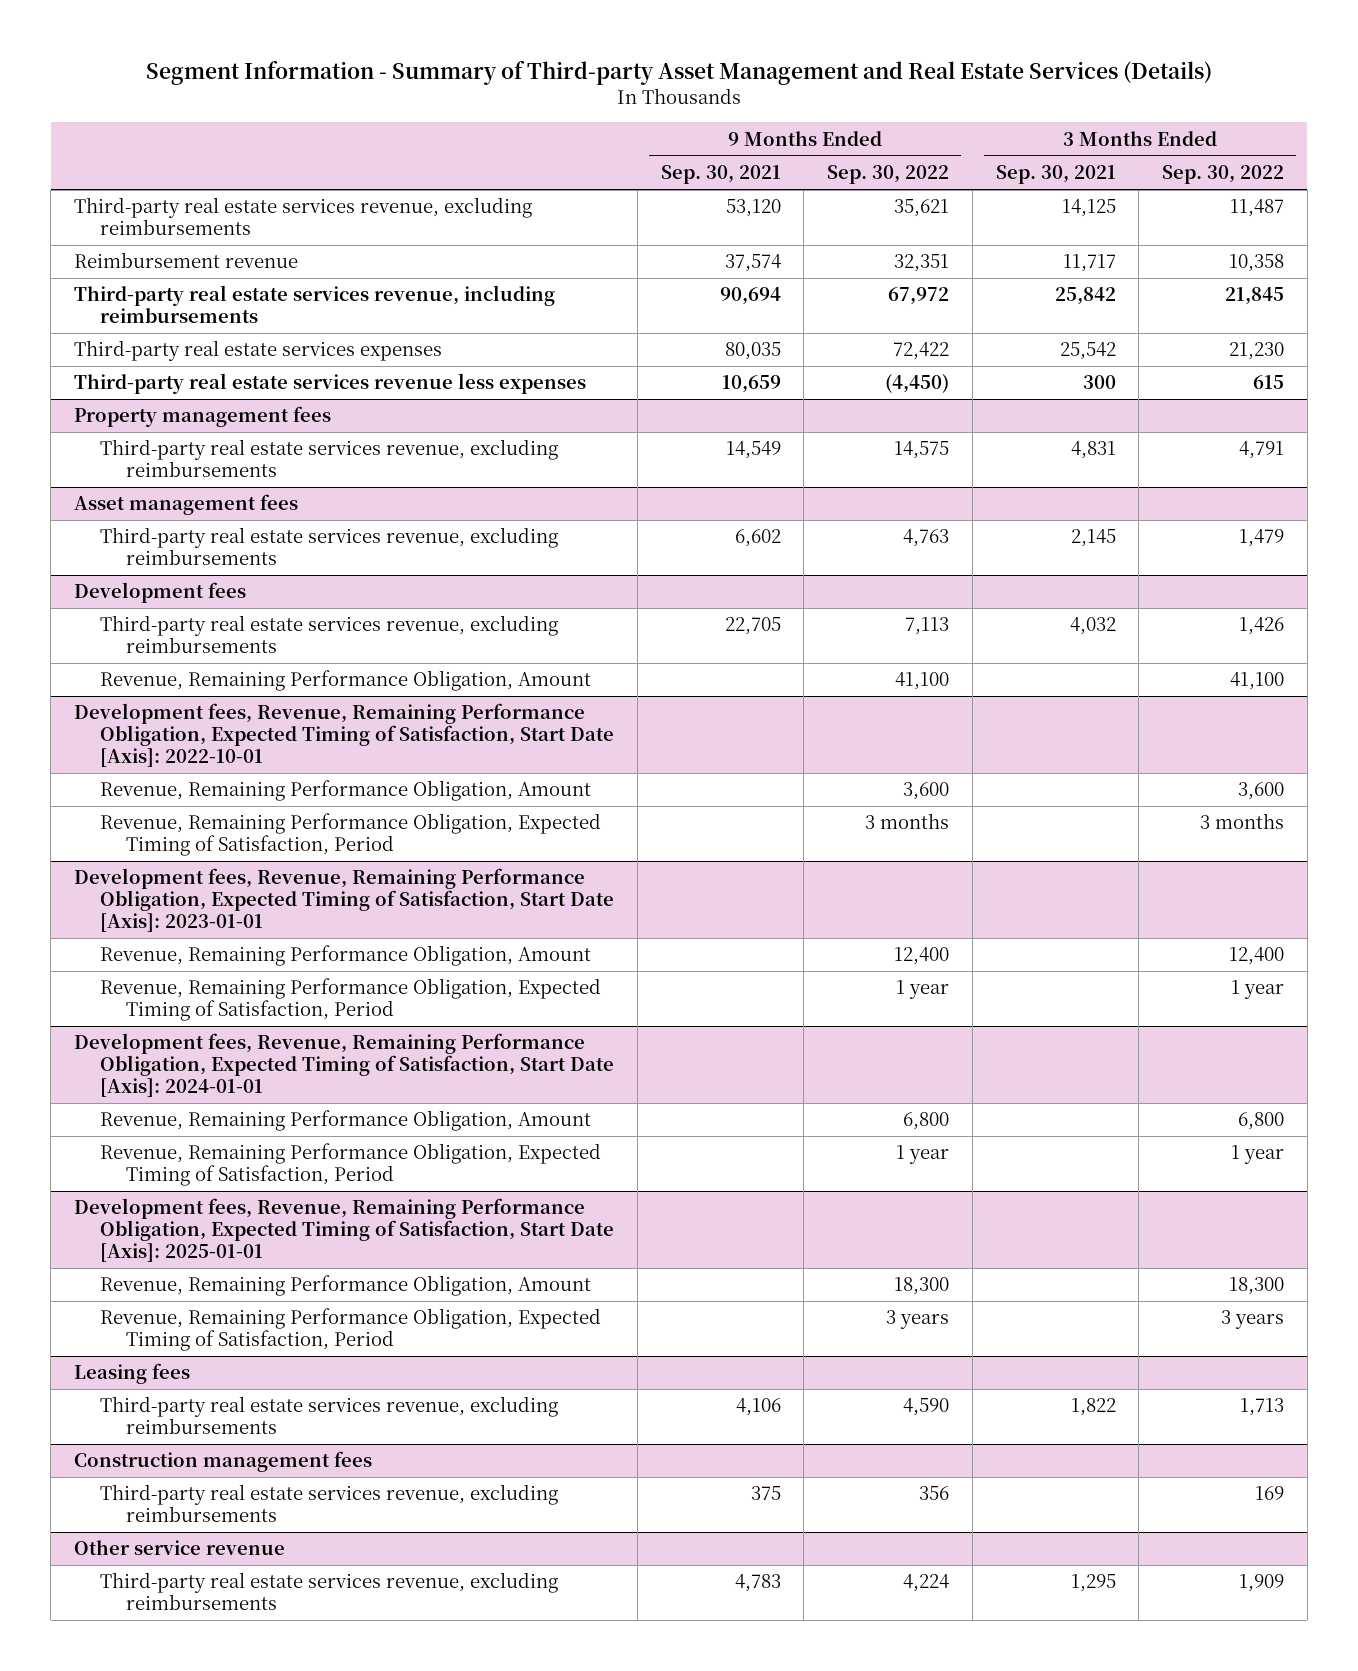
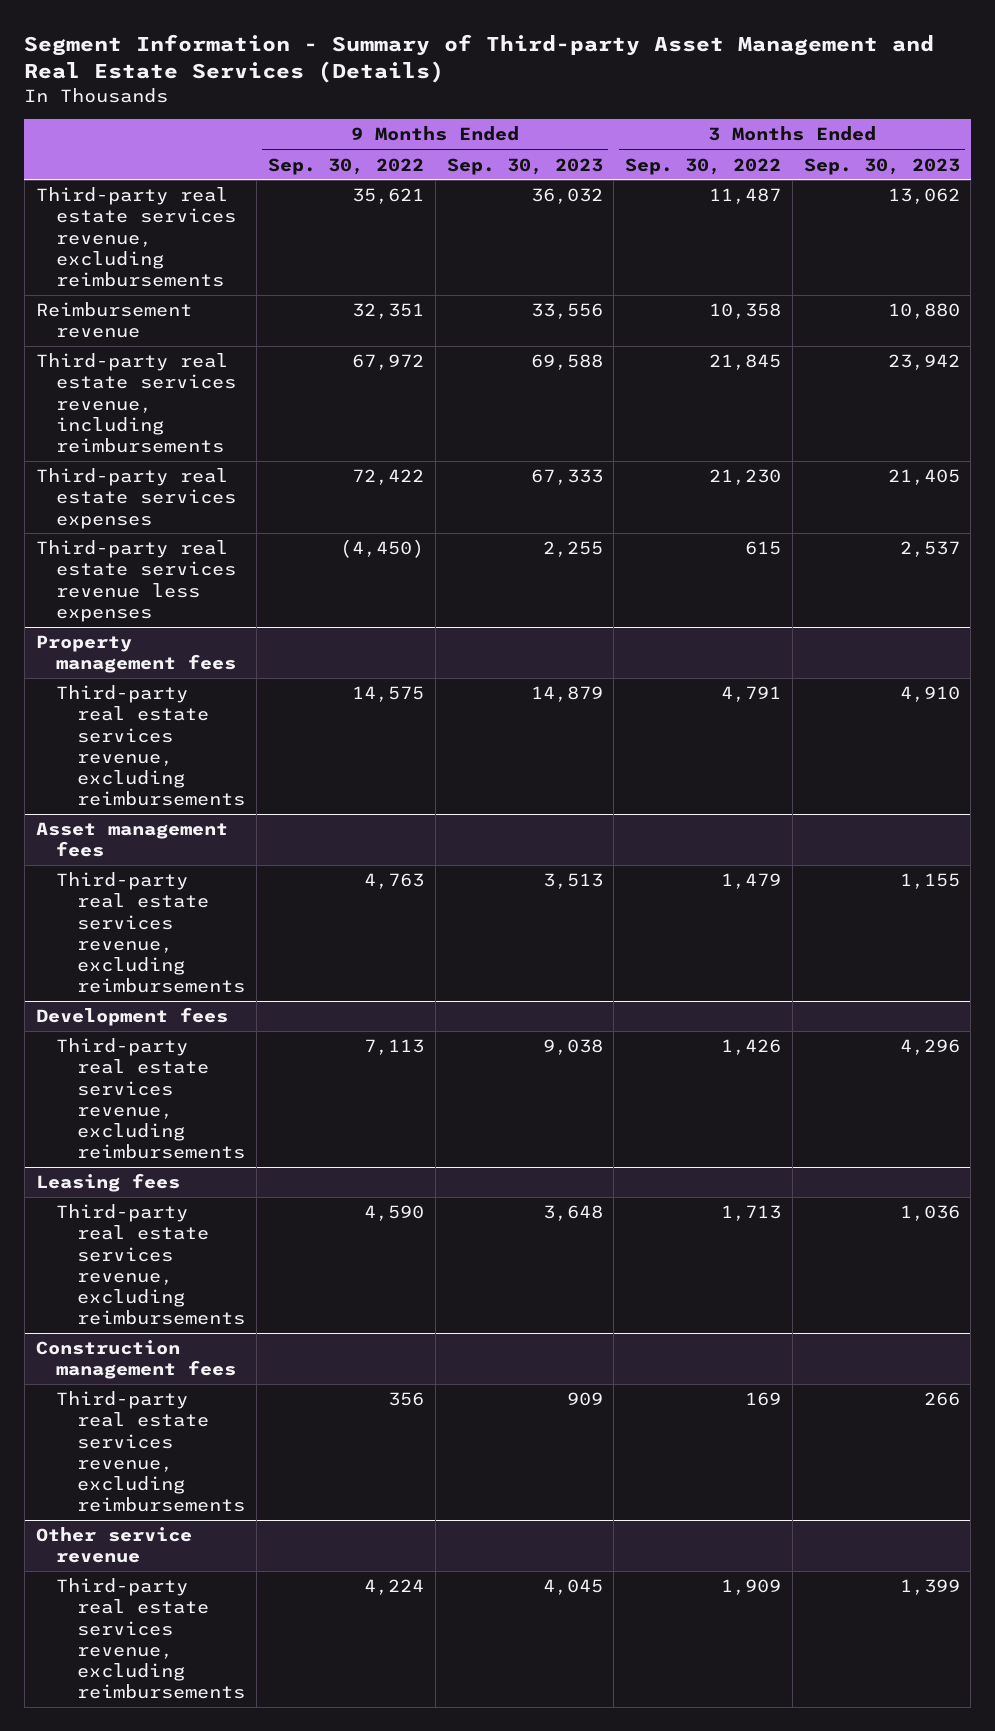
[660,165,781,185] Sep. 30, 2021 -> none
[995,165,1116,185] Sep. 30, 2021 -> none
none -> [446,157,603,175] Sep. 30, 2023
none -> [803,157,960,175] Sep. 30, 2023
[99,670,591,692] Revenue, Remaining Performance Obligation, Amount -> none
[74,703,614,768] Development fees, Revenue, Remaining Performance Obligation, Expected Timing of Satisfaction, Start Date [Axis]: 2022-10-01 -> none
[99,780,591,802] Revenue, Remaining Performance Obligation, Amount -> none
[99,813,601,857] Revenue, Remaining Performance Obligation, Expected Timing of Satisfaction, Period -> none
[74,868,614,933] Development fees, Revenue, Remaining Performance Obligation, Expected Timing of Satisfaction, Start Date [Axis]: 2023-01-01 -> none
[99,945,591,967] Revenue, Remaining Performance Obligation, Amount -> none
[99,978,601,1022] Revenue, Remaining Performance Obligation, Expected Timing of Satisfaction, Period -> none
[74,1033,614,1098] Development fees, Revenue, Remaining Performance Obligation, Expected Timing of Satisfaction, Start Date [Axis]: 2024-01-01 -> none
[99,1110,591,1132] Revenue, Remaining Performance Obligation, Amount -> none
[99,1143,601,1187] Revenue, Remaining Performance Obligation, Expected Timing of Satisfaction, Period -> none
[74,1198,614,1263] Development fees, Revenue, Remaining Performance Obligation, Expected Timing of Satisfaction, Start Date [Axis]: 2025-01-01 -> none
[99,1275,591,1297] Revenue, Remaining Performance Obligation, Amount -> none
[99,1308,601,1352] Revenue, Remaining Performance Obligation, Expected Timing of Satisfaction, Period -> none

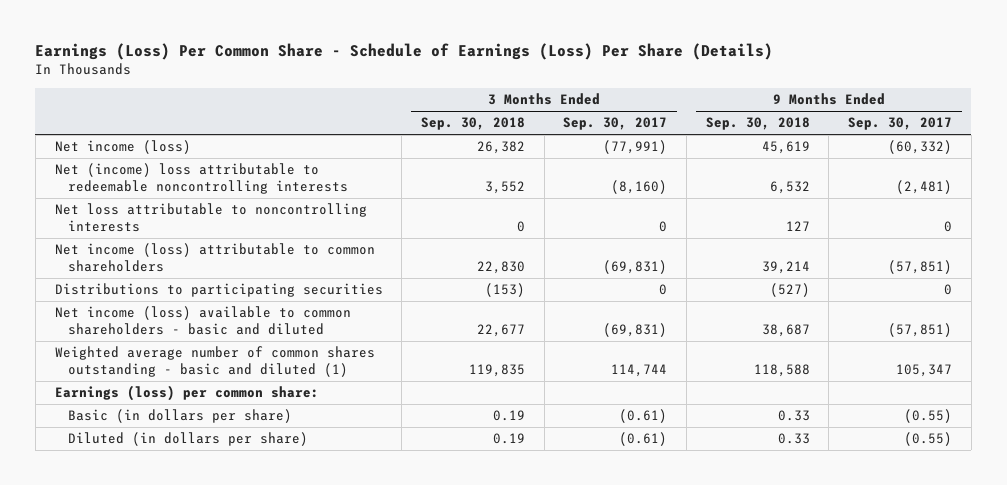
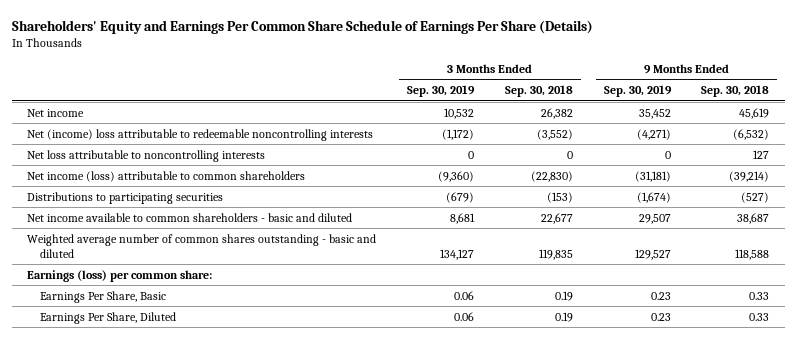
[35,43,774,61] Earnings (Loss) Per Common Share - Schedule of Earnings (Loss) Per Share (Details) -> [11,19,593,34] Shareholders' Equity and Earnings Per Common Share Schedule of Earnings Per Share (Details)
[563,117,668,131] Sep. 30, 2017 -> none
[848,117,953,131] Sep. 30, 2017 -> none
none -> [407,85,476,98] Sep. 30, 2019
none -> [603,85,672,98] Sep. 30, 2019
[54,140,191,155] Net income (loss) -> [27,108,85,117] Net income
[484,181,525,195] 3,552 -> [536,128,573,140] (3,552)
[769,181,810,195] 6,532 -> [733,128,770,140] (6,532)
[476,261,525,275] 22,830 -> [530,170,573,182] (22,830)
[761,261,810,275] 39,214 -> [729,170,770,182] (39,214)
[54,306,351,336] Net income (loss) available to common shareholders - basic and diluted -> [27,212,353,222] Net income available to common shareholders - basic and diluted
[54,346,375,378] Weighted average number of common shares outstanding - basic and diluted (1) -> [27,233,377,258] Weighted average number of common shares outstanding - basic and diluted
[68,409,293,424] Basic (in dollars per share) -> [39,290,166,303] Earnings Per Share, Basic
[68,432,309,447] Diluted (in dollars per share) -> [39,311,176,324] Earnings Per Share, Diluted

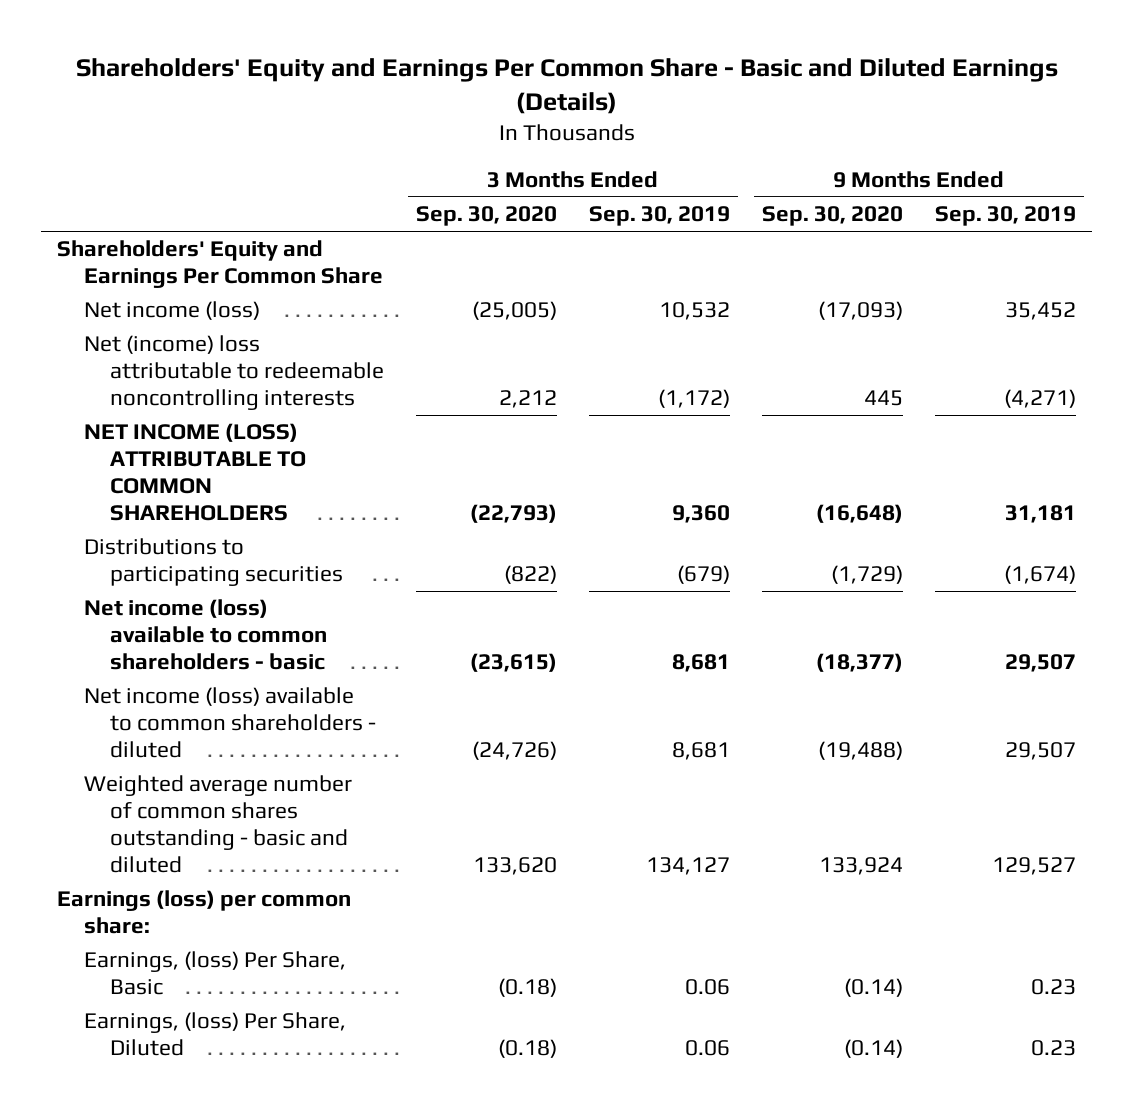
[11,19,593,34] Shareholders' Equity and Earnings Per Common Share Schedule of Earnings Per Share (Details) -> [75,57,1058,115] Shareholders' Equity and Earnings Per Common Share - Basic and Diluted Earnings (Details)
[504,85,573,98] Sep. 30, 2018 -> none
[701,85,770,98] Sep. 30, 2018 -> none
none -> [415,206,557,227] Sep. 30, 2020
none -> [762,206,904,227] Sep. 30, 2020
none -> [57,240,383,289] Shareholders' Equity and Earnings Per Common Share
[27,108,85,117] Net income -> [83,301,260,321] Net income (loss)
[27,149,266,162] Net loss attributable to noncontrolling interests -> none
[27,170,306,182] Net income (loss) attributable to common shareholders -> [83,423,306,522] NET INCOME (LOSS) ATTRIBUTABLE TO COMMON SHAREHOLDERS
[438,170,475,182] (9,360) -> [672,505,731,524] 9,360
[634,170,671,182] (31,181) -> [1005,505,1077,524] 31,181
[27,212,353,222] Net income available to common shareholders - basic and diluted -> [83,599,327,671] Net income (loss) available to common shareholders - basic
none -> [83,687,376,759] Net income (loss) available to common shareholders - diluted
[39,290,166,303] Earnings Per Share, Basic -> [83,951,346,996] Earnings, (loss) Per Share, Basic
[39,311,176,324] Earnings Per Share, Diluted -> [83,1012,346,1057] Earnings, (loss) Per Share, Diluted

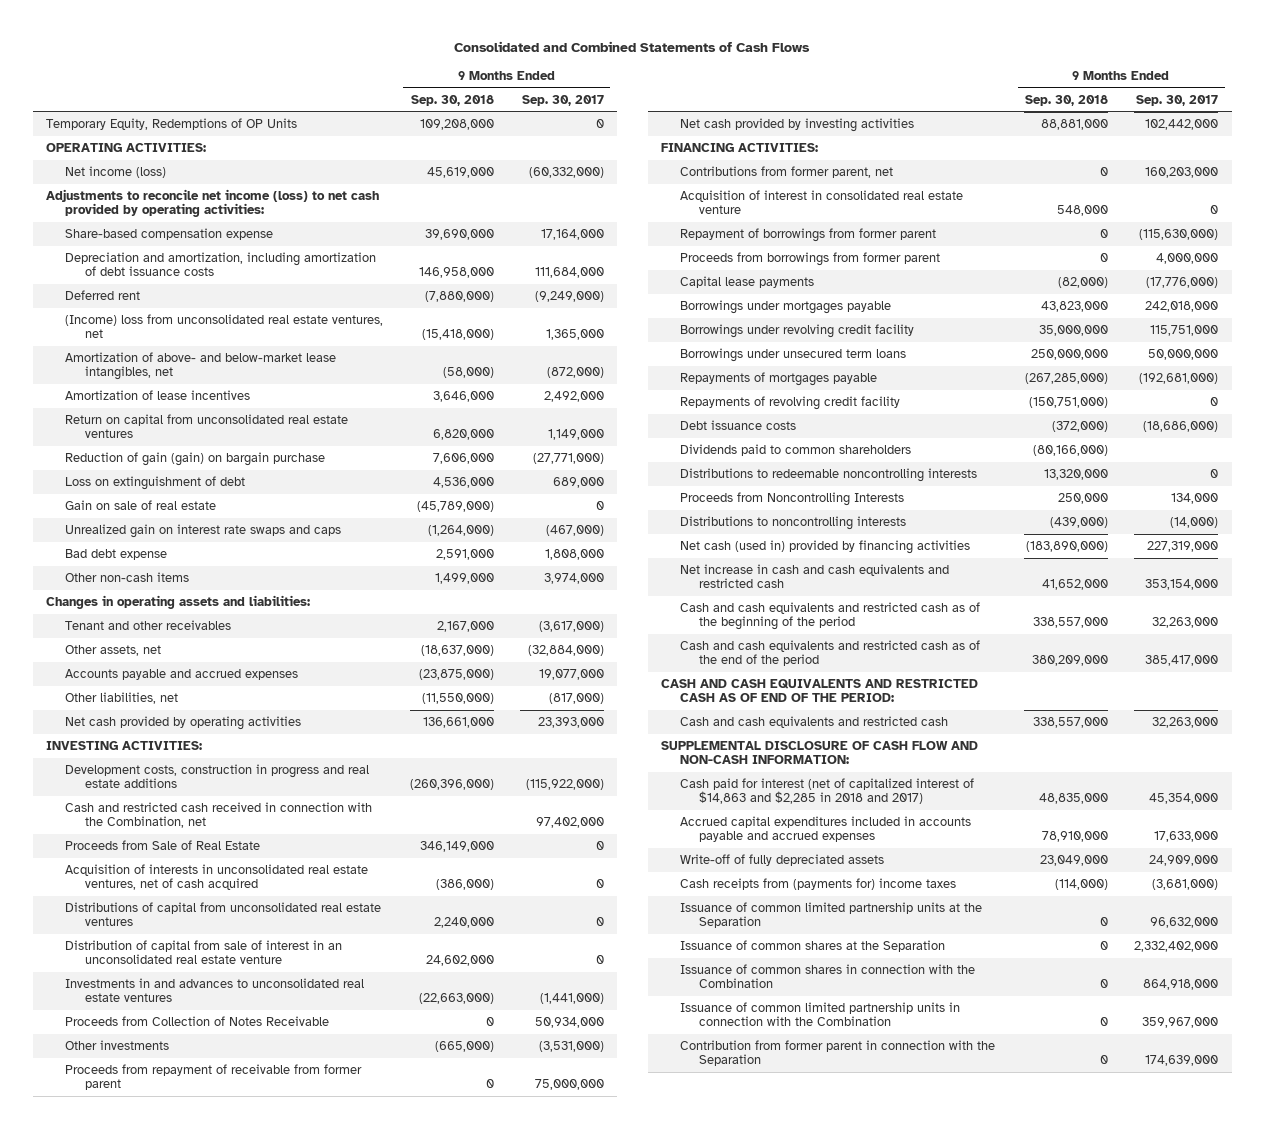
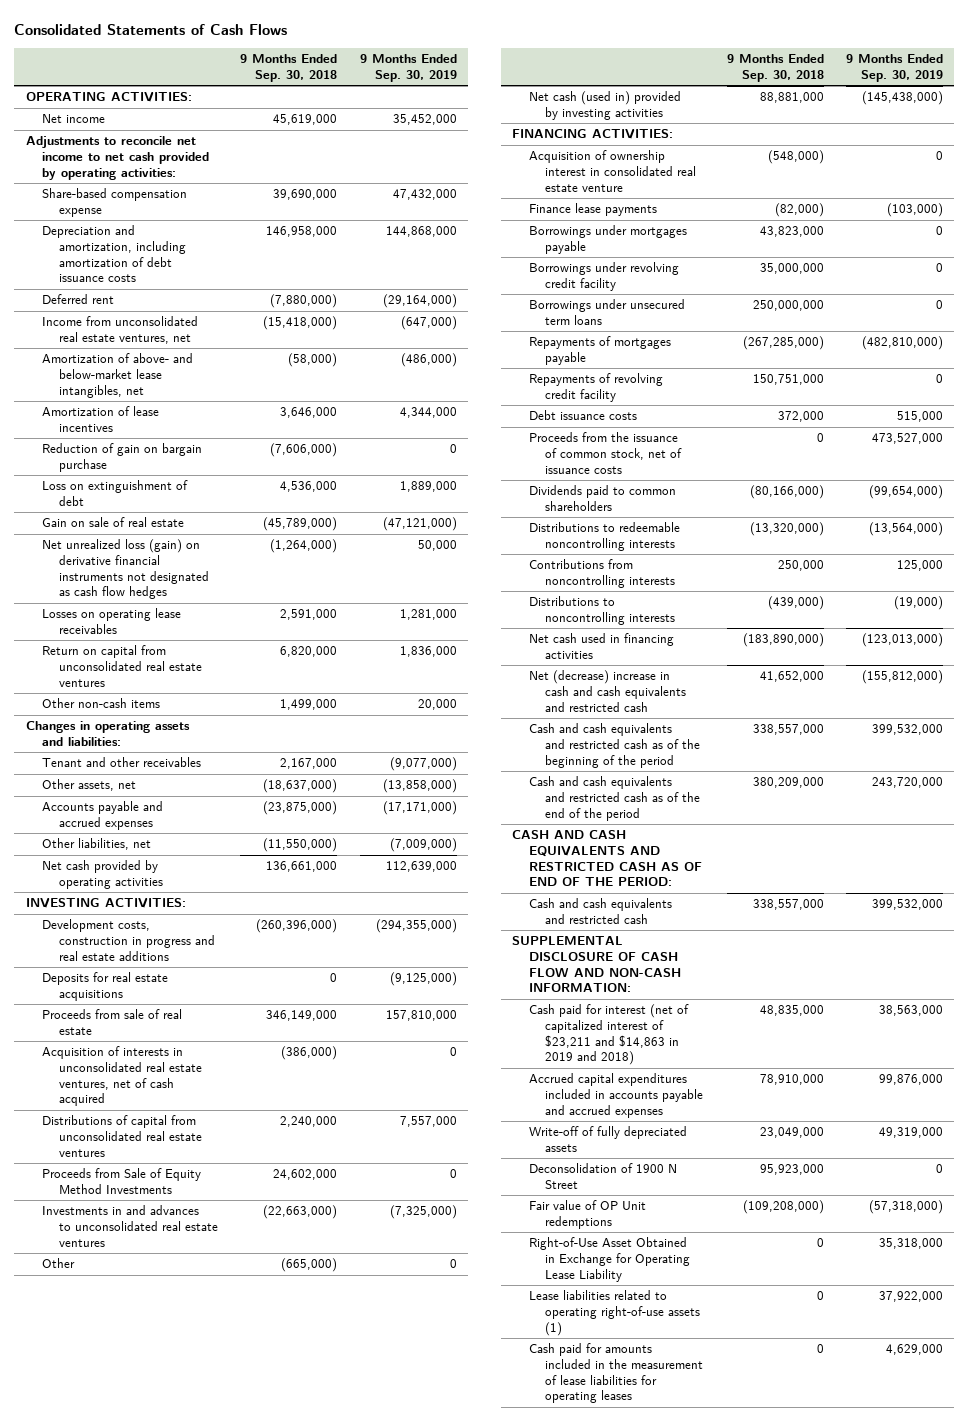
[454,40,811,52] Consolidated and Combined Statements of Cash Flows -> [14,23,288,35] Consolidated Statements of Cash Flows
[521,94,604,106] Sep. 30, 2017 -> none
none -> [359,54,457,82] 9 Months Ended Sep. 30, 2019
[46,117,298,130] Temporary Equity, Redemptions of OP Units -> none
[65,165,167,178] Net income (loss) -> [42,114,106,124] Net income
[46,188,380,218] Adjustments to reconcile net income (loss) to net cash provided by operating activities: -> [25,136,210,180] Adjustments to reconcile net income to net cash provided by operating activities:
[65,313,384,339] (Income) loss from unconsolidated real estate ventures, net -> [42,316,199,345] Income from unconsolidated real estate ventures, net
[65,451,326,466] Reduction of gain (gain) on bargain purchase -> [42,443,203,473] Reduction of gain on bargain purchase
[432,452,494,464] 7,606,000 -> [270,443,338,458] (7,606,000)
[65,523,342,538] Unrealized gain on interest rate swaps and caps -> [42,539,209,600] Net unrealized loss (gain) on derivative financial instruments not designated as cash flow hedges
[65,548,168,560] Bad debt expense -> [42,608,182,635] Losses on operating lease receivables
[65,413,349,439] Return on capital from unconsolidated real estate ventures -> [42,645,202,687] Return on capital from unconsolidated real estate ventures
[65,801,373,829] Cash and restricted cash received in connection with the Combination, net -> none
none -> [42,972,169,1002] Deposits for real estate acquisitions
[65,839,261,850] Proceeds from Sale of Real Estate -> [42,1009,183,1036] Proceeds from sale of real estate
[65,939,343,965] Distribution of capital from sale of interest in an unconsolidated real estate venture -> [42,1168,202,1195] Proceeds from Sale of Equity Method Investments
[65,1015,330,1026] Proceeds from Collection of Notes Receivable -> none
[65,1063,363,1091] Proceeds from repayment of receivable from former parent -> none
[65,1039,170,1050] Other investments -> [42,1258,76,1269] Other
[680,117,915,132] Net cash provided by investing activities -> [528,91,681,121] Net cash (used in) provided by investing activities
[680,165,894,178] Contributions from former parent, net -> none
[680,227,937,242] Repayment of borrowings from former parent -> none
[680,251,941,266] Proceeds from borrowings from former parent -> none
[680,189,964,215] Acquisition of interest in consolidated real estate venture -> [528,150,696,192] Acquisition of ownership interest in consolidated real estate venture
[1057,205,1109,217] 548,000 -> [767,150,824,165] (548,000)
[680,275,815,288] Capital lease payments -> [528,203,657,217] Finance lease payments
[1029,396,1109,408] (150,751,000) -> [752,374,824,386] 150,751,000
[1052,420,1109,432] (372,000) -> [777,411,824,423] 372,000
none -> [528,432,682,474] Proceeds from the issuance of common stock, net of issuance costs
[1044,468,1109,480] 13,320,000 -> [749,522,824,537] (13,320,000)
[680,491,905,506] Proceeds from Noncontrolling Interests -> [528,559,675,589] Contributions from noncontrolling interests
[680,539,971,554] Net cash (used in) provided by financing activities -> [528,633,674,660] Net cash used in financing activities
[680,563,950,589] Net increase in cash and cash equivalents and restricted cash -> [528,670,686,712] Net (decrease) increase in cash and cash equivalents and restricted cash
[680,777,975,805] Cash paid for interest (net of capitalized interest of $14,863 and $2,285 in 2018 and 2017) -> [528,1004,689,1066] Cash paid for interest (net of capitalized interest of $23,211 and $14,863 in 2019 and 2018)
[680,877,957,890] Cash receipts from (payments for) income taxes -> none
[680,901,983,929] Issuance of common limited partnership units at the Separation -> none
[680,939,946,952] Issuance of common shares at the Separation -> none
[680,963,976,989] Issuance of common shares in connection with the Combination -> none
[680,1001,961,1027] Issuance of common limited partnership units in connection with the Combination -> none
[680,1039,996,1067] Contribution from former parent in connection with the Separation -> none
none -> [528,1163,677,1190] Deconsolidation of 1900 N Street
none -> [528,1200,646,1230] Fair value of OP Unit redemptions
none -> [528,1237,690,1282] Right-of-Use Asset Obtained in Exchange for Operating Lease Liability
none -> [528,1290,700,1336] Lease liabilities related to operating right-of-use assets (1)
none -> [528,1343,703,1404] Cash paid for amounts included in the measurement of lease liabilities for operating leases

